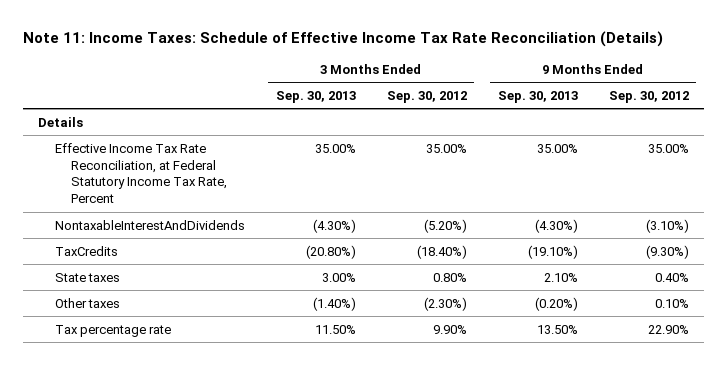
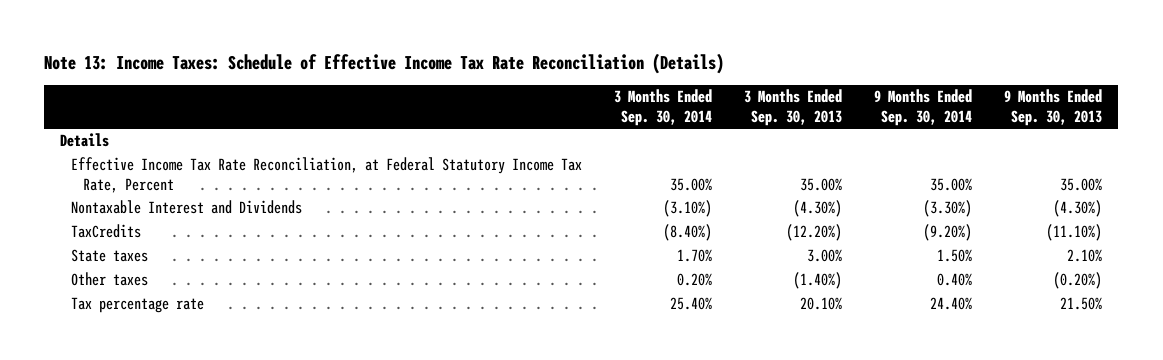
[22,31,663,48] Note 11: Income Taxes: Schedule of Effective Income Tax Rate Reconciliation (Details) -> [44,52,725,74] Note 13: Income Taxes: Schedule of Effective Income Tax Rate Reconciliation (Details)
[386,90,467,103] Sep. 30, 2012 -> none
[608,90,689,103] Sep. 30, 2012 -> none
none -> [614,89,713,126] 3 Months Ended Sep. 30, 2014
none -> [874,89,973,126] 9 Months Ended Sep. 30, 2014
[54,219,245,230] NontaxableInterestAndDividends -> [71,200,303,215] Nontaxable Interest and Dividends
[305,244,356,259] (20.80%) -> [786,224,843,242] (12.20%)
[527,244,578,259] (19.10%) -> [1046,224,1103,242] (11.10%)
[314,324,356,334] 11.50% -> [800,297,843,311] 20.10%
[536,324,578,334] 13.50% -> [1060,297,1103,311] 21.50%

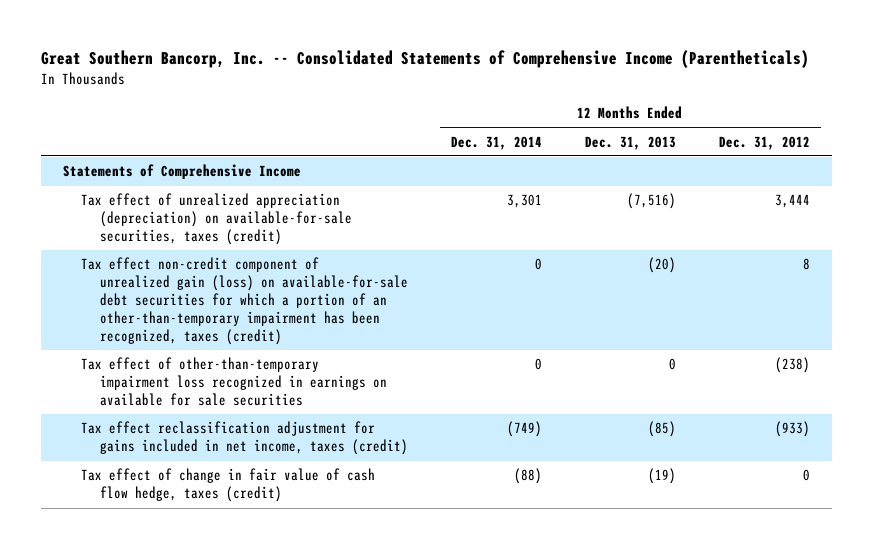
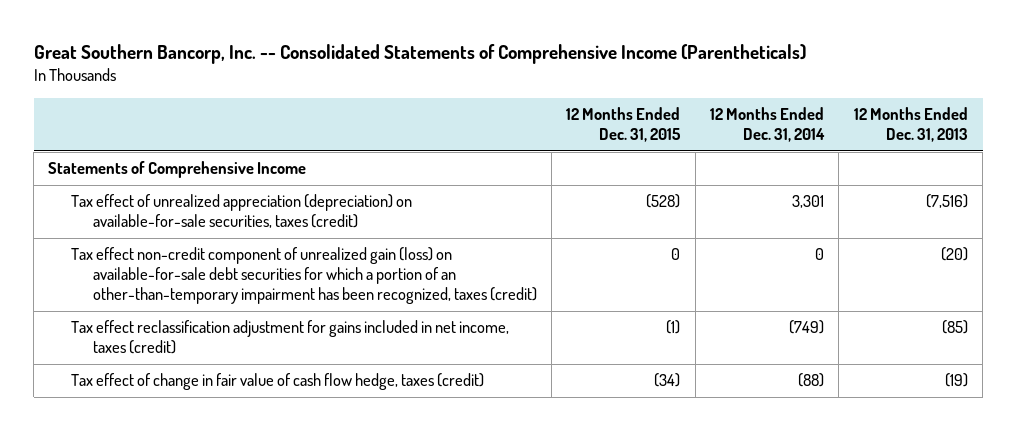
[719,135,811,150] Dec. 31, 2012 -> none
none -> [566,107,682,143] 12 Months Ended Dec. 31, 2015
[81,357,387,407] Tax effect of other-than-temporary impairment loss recognized in earnings on available for sale securities -> none

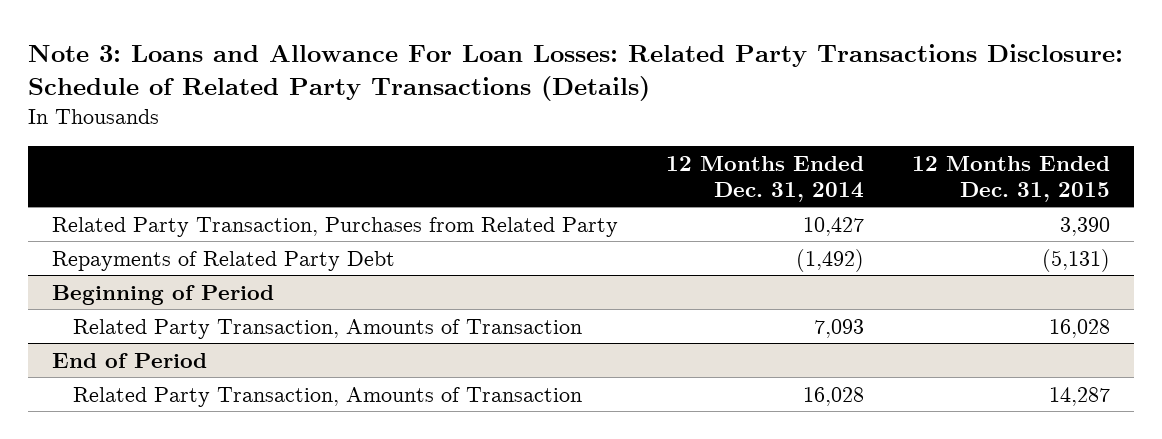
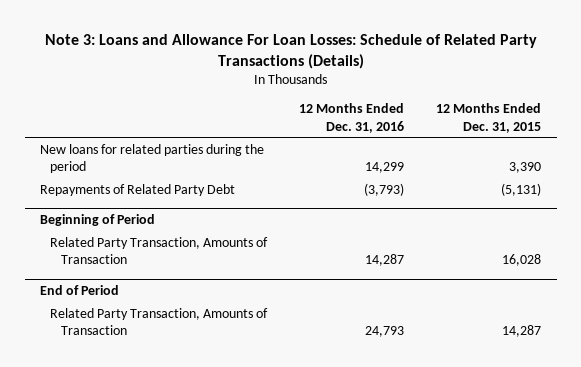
[28,43,1124,102] Note 3: Loans and Allowance For Loan Losses: Related Party Transactions Disclosure: Schedule of Related Party Transactions (Details) -> [44,34,537,70] Note 3: Loans and Allowance For Loan Losses: Schedule of Related Party Transactions (Details)
[665,155,864,202] 12 Months Ended Dec. 31, 2014 -> none
none -> [299,103,405,133] 12 Months Ended Dec. 31, 2016
[51,216,618,237] Related Party Transaction, Purchases from Related Party -> [40,143,265,173] New loans for related parties during the period

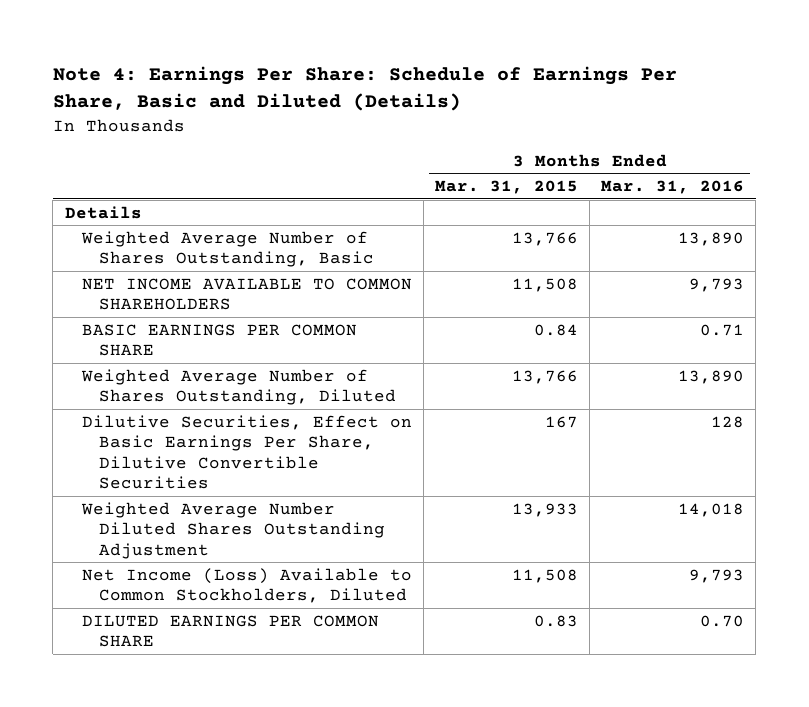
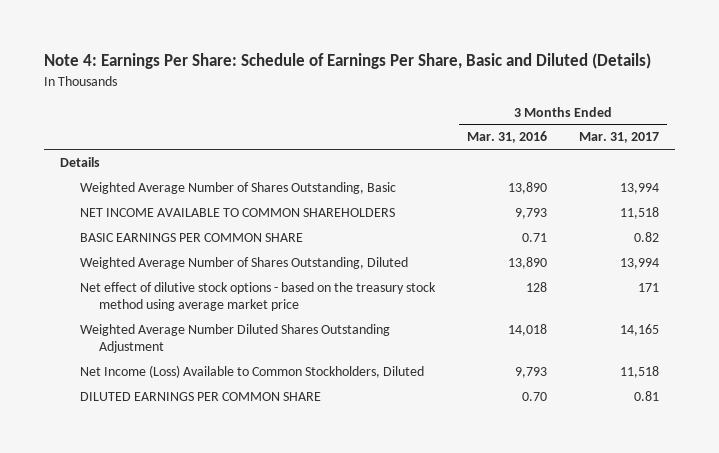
[434,180,578,195] Mar. 31, 2015 -> none
none -> [578,132,659,144] Mar. 31, 2017
[81,414,412,489] Dilutive Securities, Effect on Basic Earnings Per Share, Dilutive Convertible Securities -> [79,281,436,312] Net effect of dilutive stock options - based on the treasury stock method using average market price

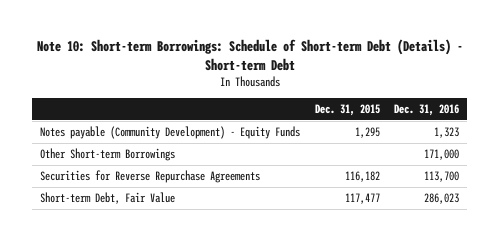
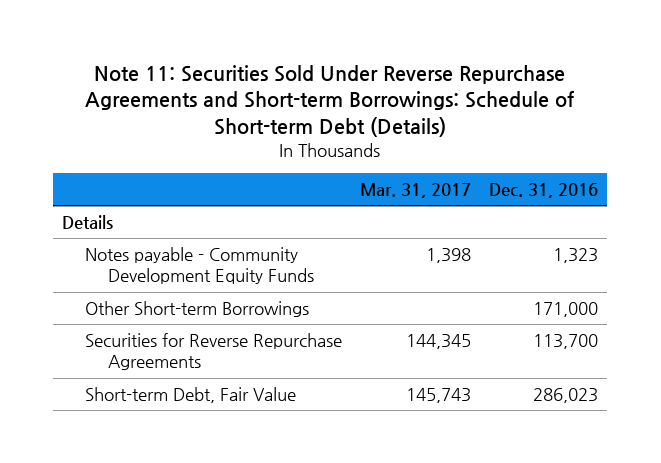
[36,39,463,71] Note 10: Short-term Borrowings: Schedule of Short-term Debt (Details) - Short-term Debt -> [85,64,575,137] Note 11: Securities Sold Under Reverse Repurchase Agreements and Short-term Borrowings: Schedule of Short-term Debt (Details)
[314,104,380,117] Dec. 31, 2015 -> none
none -> [360,183,472,199] Mar. 31, 2017
none -> [62,215,114,230] Details
[39,126,300,140] Notes payable (Community Development) - Equity Funds -> [85,247,315,285] Notes payable - Community Development Equity Funds

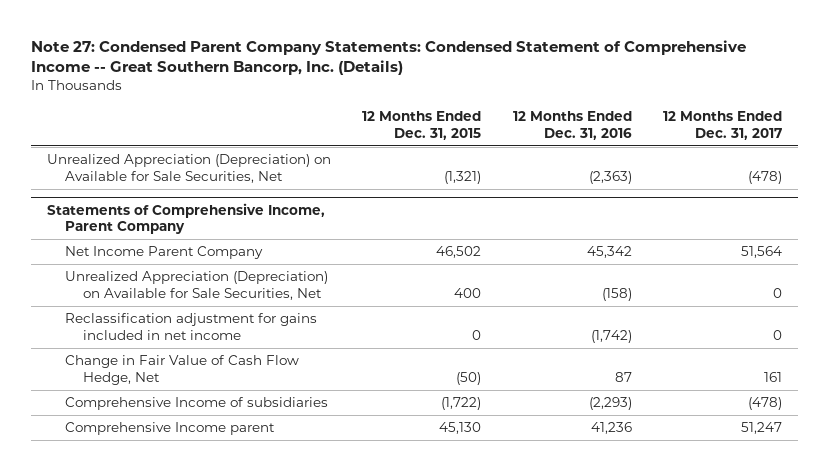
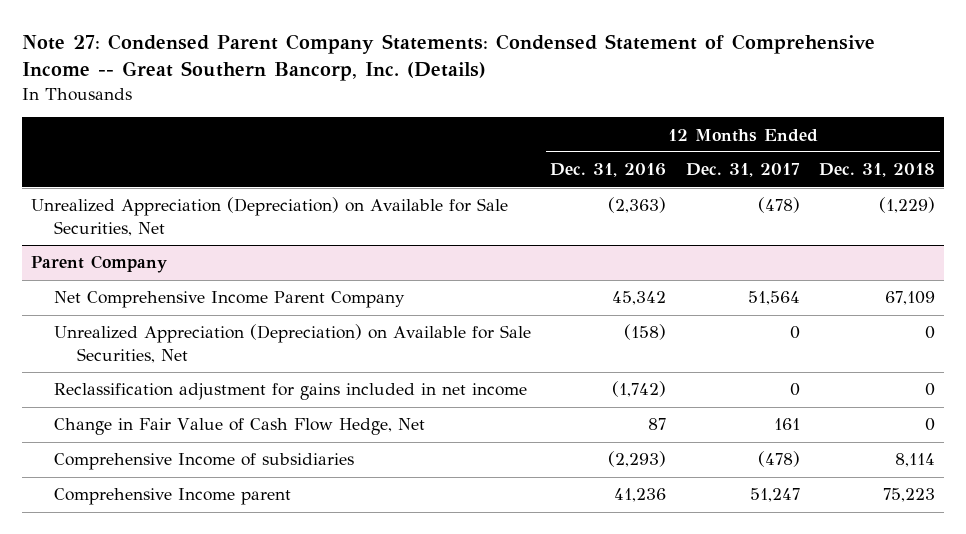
[362,110,482,140] 12 Months Ended Dec. 31, 2015 -> none
none -> [818,163,935,178] Dec. 31, 2018
[47,202,326,235] Statements of Comprehensive Income, Parent Company -> none
none -> [31,255,168,274] Parent Company
[65,246,264,260] Net Income Parent Company -> [54,291,406,309] Net Comprehensive Income Parent Company

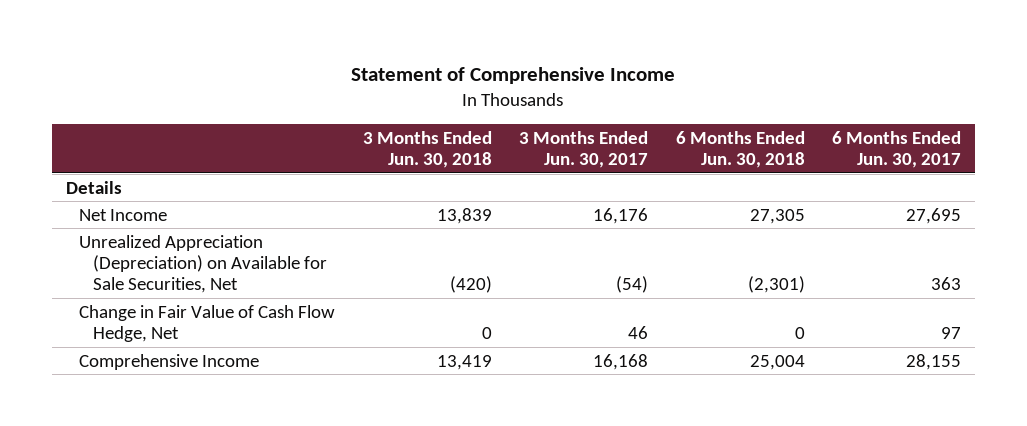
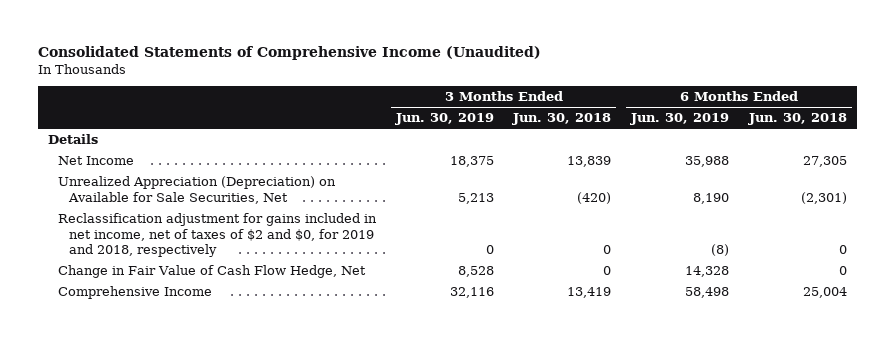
[351,66,676,84] Statement of Comprehensive Income -> [37,45,541,60] Consolidated Statements of Comprehensive Income (Unaudited)
[519,130,649,169] 3 Months Ended Jun. 30, 2017 -> none
[831,130,961,169] 6 Months Ended Jun. 30, 2017 -> none
none -> [394,113,494,126] Jun. 30, 2019
none -> [630,113,730,126] Jun. 30, 2019
none -> [58,213,378,258] Reclassification adjustment for gains included in net income, net of taxes of $2 and $0, for 2019 and 2018, respectively

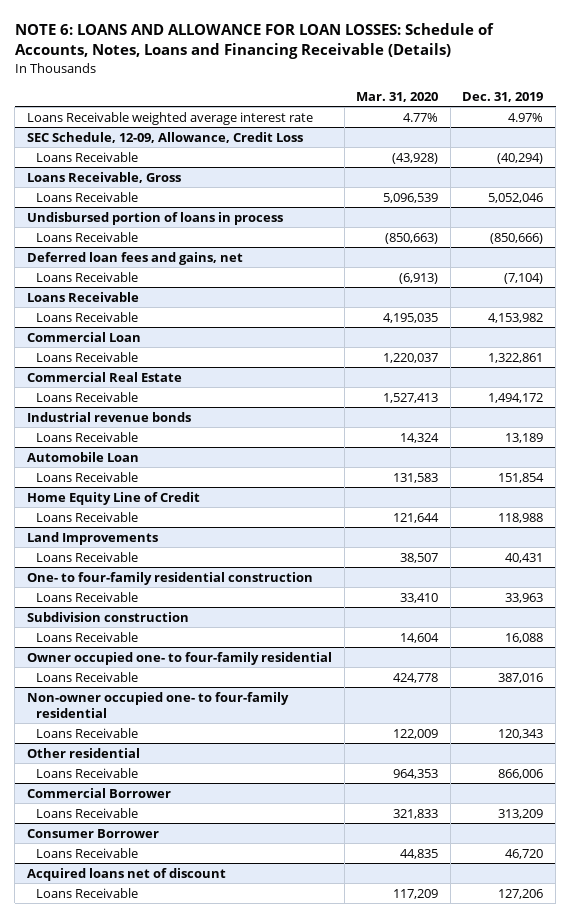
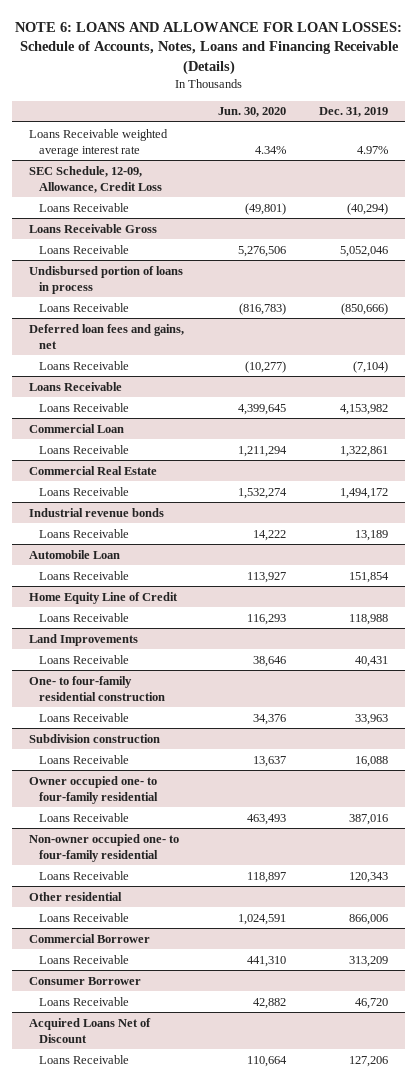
[356,91,439,102] Mar. 31, 2020 -> none
none -> [217,107,286,118] Jun. 30, 2020
[26,171,181,183] Loans Receivable, Gross -> [29,223,158,233] Loans Receivable Gross
[26,867,226,881] Acquired loans net of discount -> [29,1017,152,1043] Acquired Loans Net of Discount

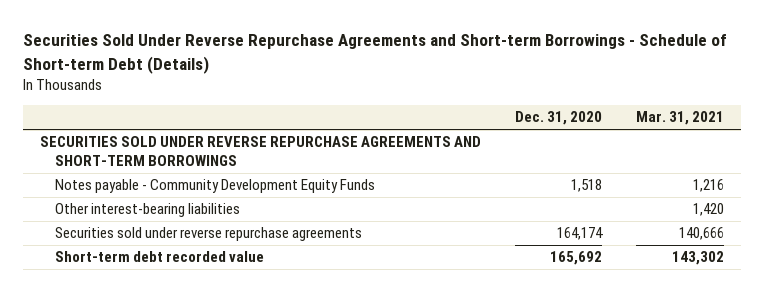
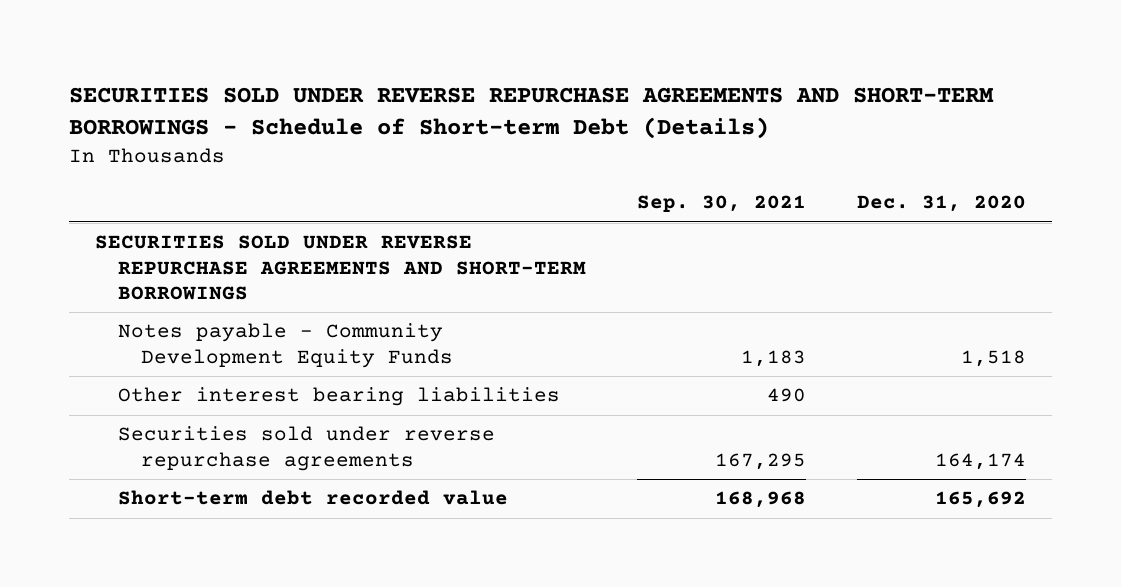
[23,34,728,74] Securities Sold Under Reverse Repurchase Agreements and Short-term Borrowings - Schedule of Short-term Debt (Details) -> [69,86,995,140] SECURITIES SOLD UNDER REVERSE REPURCHASE AGREEMENTS AND SHORT-TERM BORROWINGS - Schedule of Short-term Debt (Details)
[635,111,724,126] Mar. 31, 2021 -> none
none -> [637,195,807,213] Sep. 30, 2021
[54,203,240,218] Other interest-bearing liabilities -> [117,387,560,407] Other interest bearing liabilities

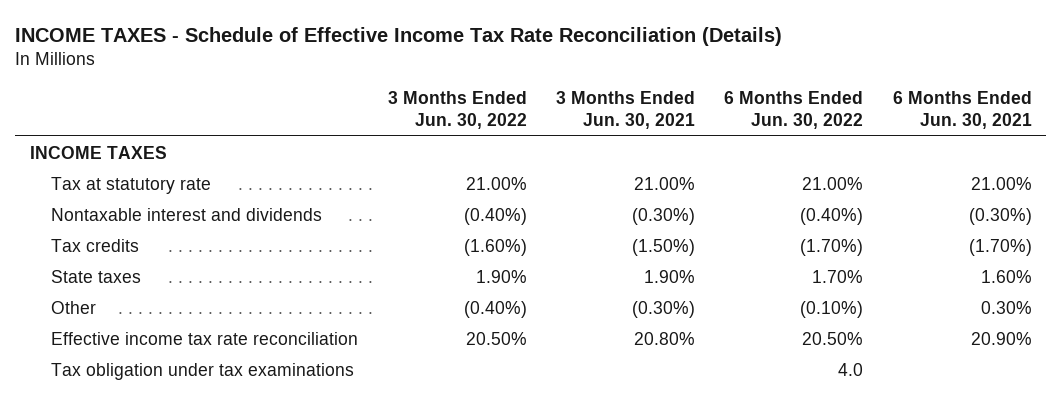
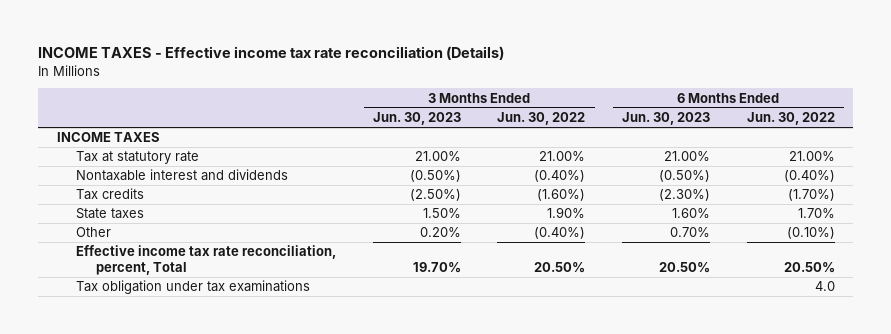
[14,26,782,46] INCOME TAXES - Schedule of Effective Income Tax Rate Reconciliation (Details) -> [38,46,505,61] INCOME TAXES - Effective income tax rate reconciliation (Details)
[555,91,695,130] 3 Months Ended Jun. 30, 2021 -> none
[892,91,1032,130] 6 Months Ended Jun. 30, 2021 -> none
none -> [372,112,461,126] Jun. 30, 2023
none -> [622,112,711,126] Jun. 30, 2023
[51,331,359,345] Effective income tax rate reconciliation -> [76,245,337,275] Effective income tax rate reconciliation, percent, Total

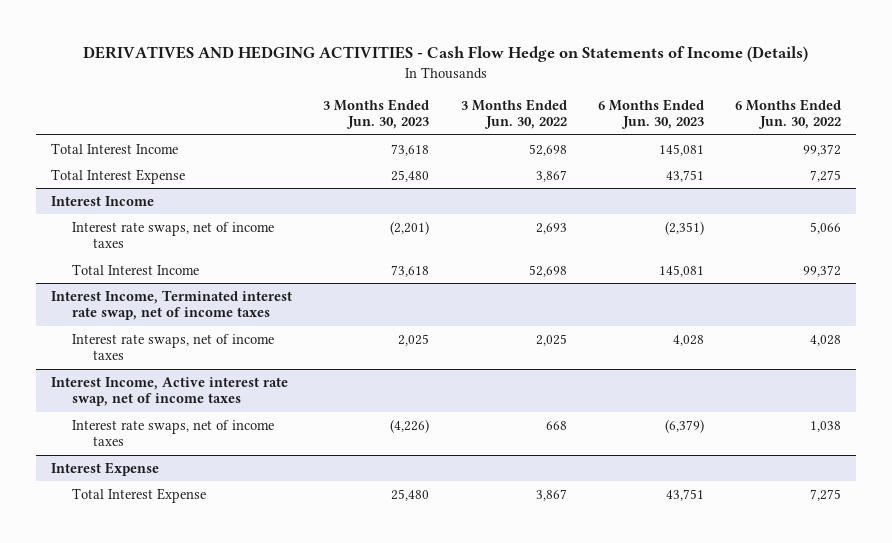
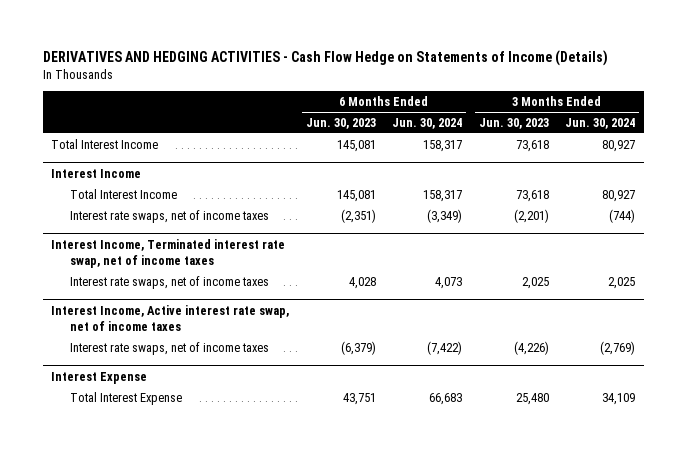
[460,98,567,130] 3 Months Ended Jun. 30, 2022 -> none
[734,98,841,130] 6 Months Ended Jun. 30, 2022 -> none
none -> [392,117,463,129] Jun. 30, 2024
none -> [565,117,636,129] Jun. 30, 2024
[51,168,186,184] Total Interest Expense -> none
[71,221,274,249] Interest rate swaps, net of income taxes -> [70,209,270,223] Interest rate swaps, net of income taxes

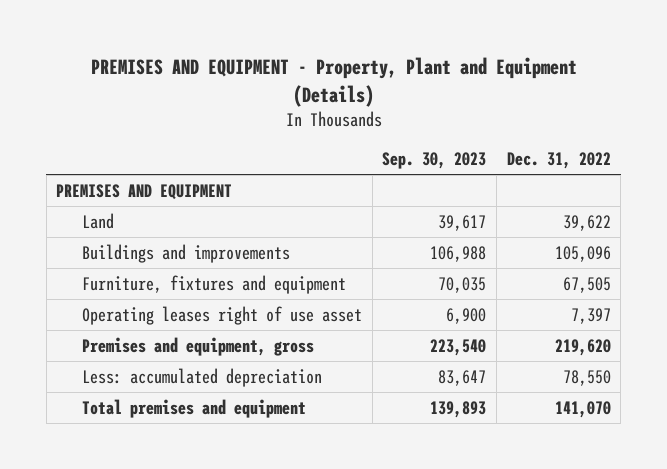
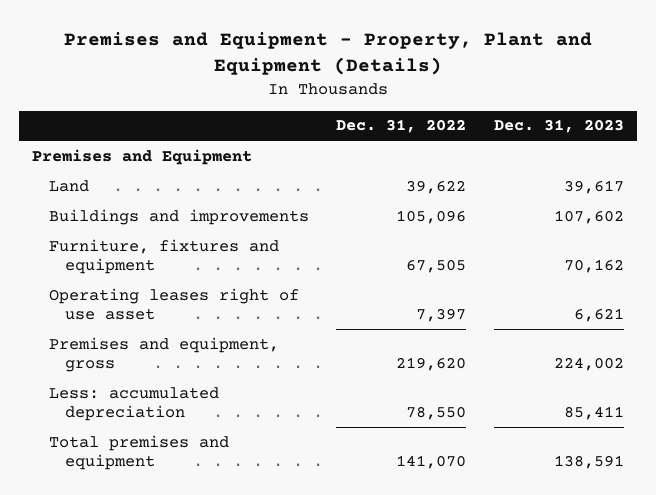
[90,56,577,107] PREMISES AND EQUIPMENT - Property, Plant and Equipment (Details) -> [63,31,592,76] Premises and Equipment - Property, Plant and Equipment (Details)
[382,151,487,169] Sep. 30, 2023 -> none
none -> [493,119,624,134] Dec. 31, 2023
[56,183,233,200] PREMISES AND EQUIPMENT -> [32,148,253,165] Premises and Equipment

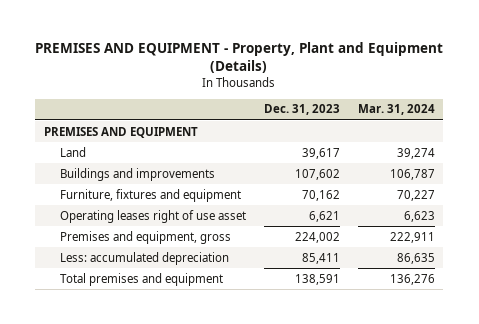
[63,31,592,76] Premises and Equipment - Property, Plant and Equipment (Details) -> [35,42,444,74] PREMISES AND EQUIPMENT - Property, Plant and Equipment (Details)
[336,119,467,134] Dec. 31, 2022 -> none
none -> [357,104,435,116] Mar. 31, 2024
[32,148,253,165] Premises and Equipment -> [43,126,198,138] PREMISES AND EQUIPMENT

